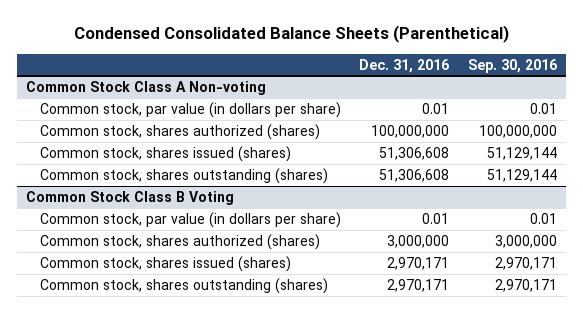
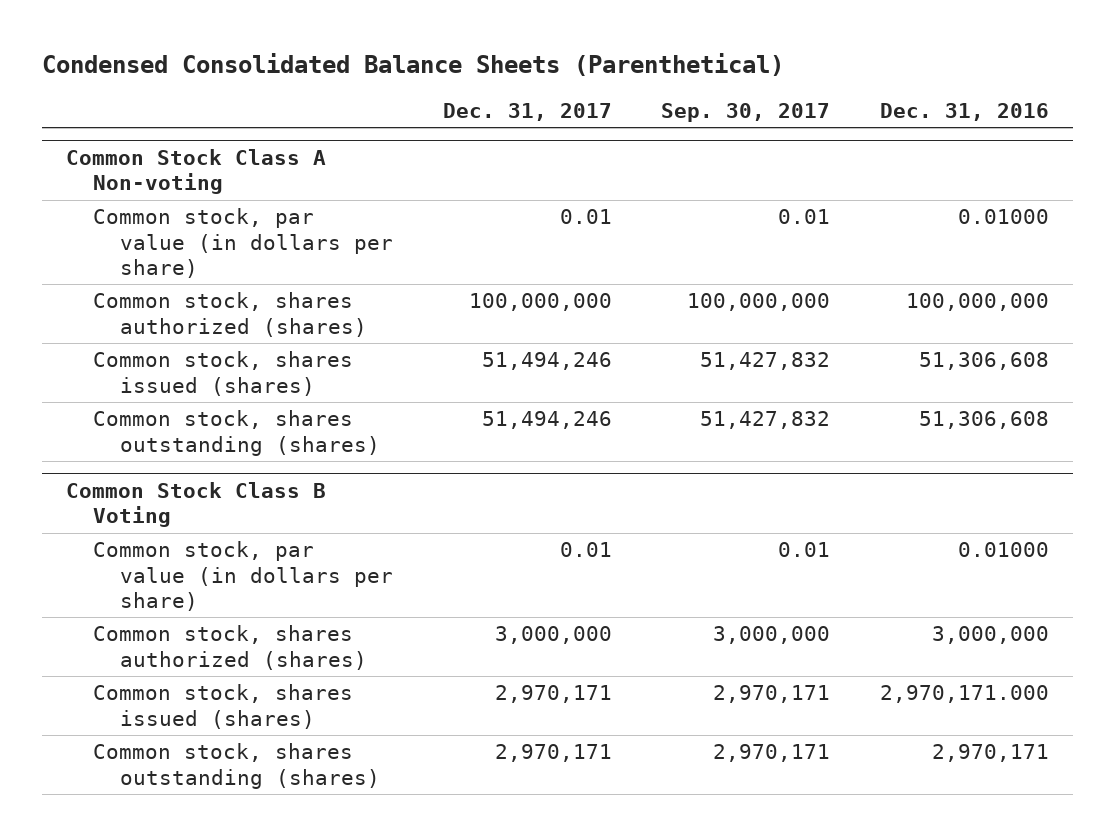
[467,58,557,73] Sep. 30, 2016 -> none
none -> [442,102,612,121] Dec. 31, 2017
none -> [661,102,831,122] Sep. 30, 2017
[422,102,450,114] 0.01 -> [957,209,1049,225] 0.01000
[422,212,450,224] 0.01 -> [957,542,1049,558] 0.01000
[387,256,450,270] 2,970,171 -> [879,685,1049,704] 2,970,171.000

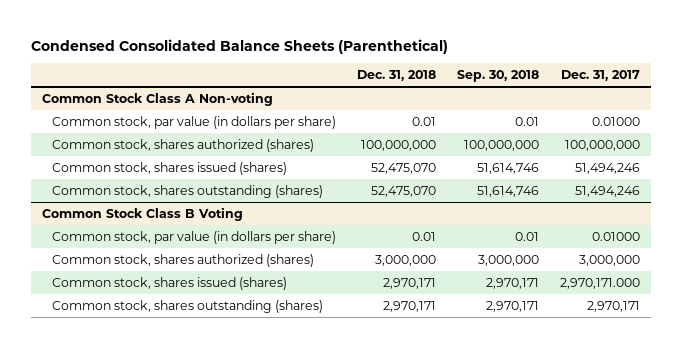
[661,102,831,122] Sep. 30, 2017 -> none
[879,102,1049,121] Dec. 31, 2016 -> none
none -> [357,69,437,81] Dec. 31, 2018
none -> [457,69,540,82] Sep. 30, 2018
[559,209,612,225] 0.01 -> [592,116,641,126] 0.01000
[559,542,612,558] 0.01 -> [592,231,641,241] 0.01000
[494,685,612,704] 2,970,171 -> [560,277,641,289] 2,970,171.000

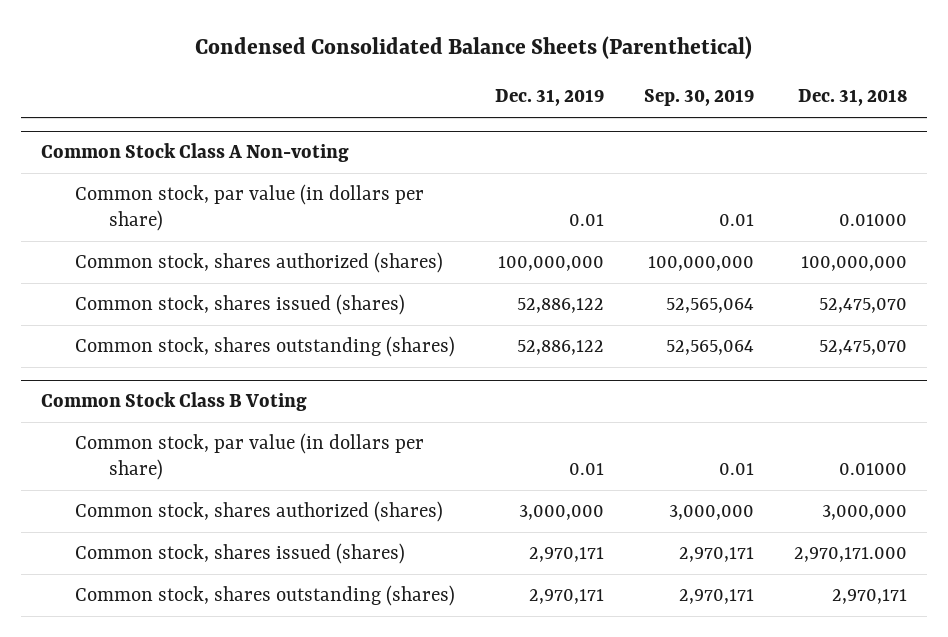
[457,69,540,82] Sep. 30, 2018 -> none
[561,69,641,81] Dec. 31, 2017 -> none
none -> [494,89,604,107] Dec. 31, 2019
none -> [643,89,754,107] Sep. 30, 2019
[412,116,437,126] 0.01 -> [838,214,907,227] 0.01000
[412,231,437,241] 0.01 -> [838,463,907,476] 0.01000
[383,277,437,289] 2,970,171 -> [793,546,907,562] 2,970,171.000

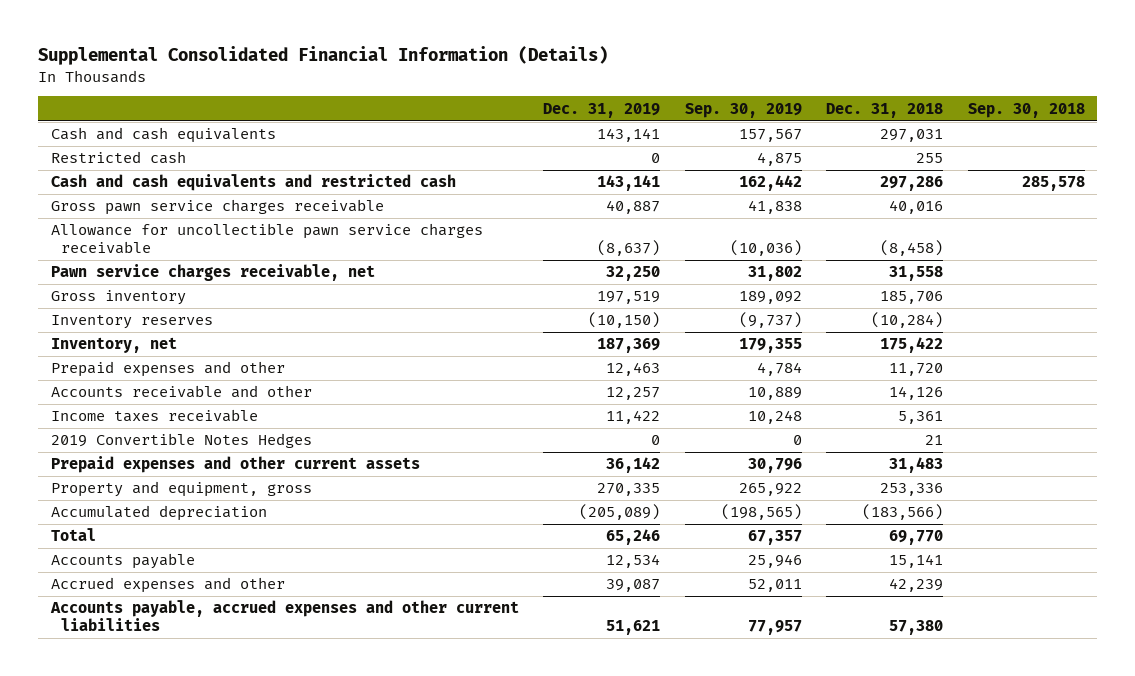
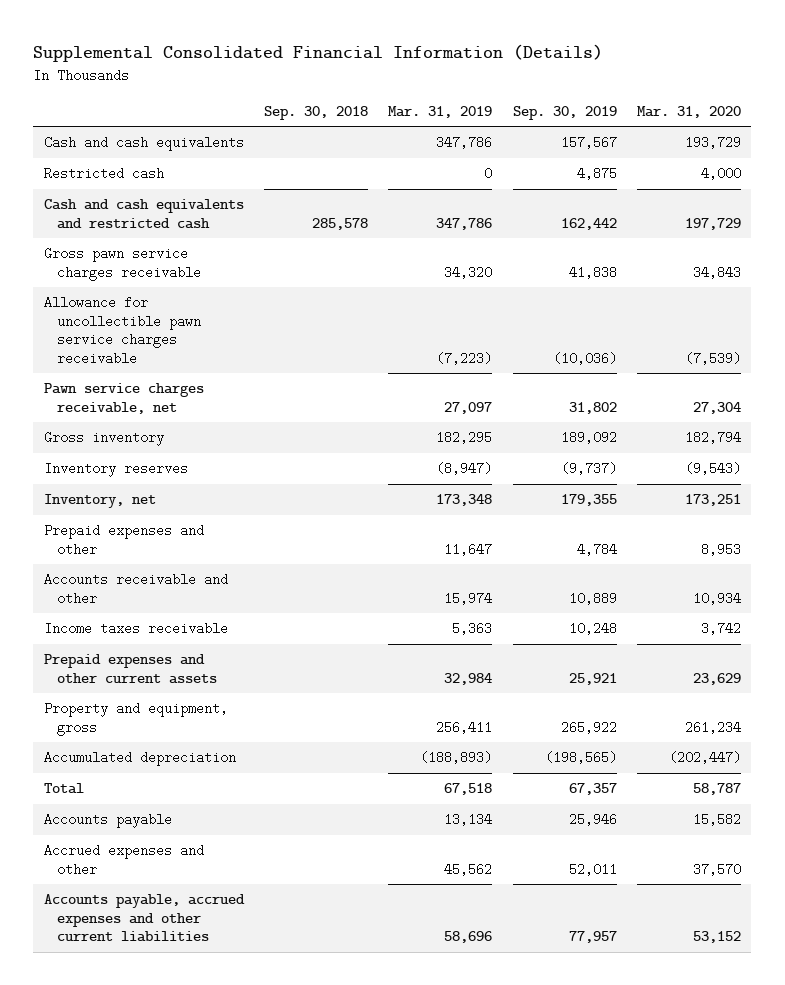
[543,102,661,118] Dec. 31, 2019 -> none
[826,102,944,118] Dec. 31, 2018 -> none
none -> [388,105,493,118] Mar. 31, 2019
none -> [636,105,741,118] Mar. 31, 2020
[50,433,312,449] 2019 Convertible Notes Hedges -> none
[747,458,802,474] 30,796 -> [568,672,617,685] 25,921

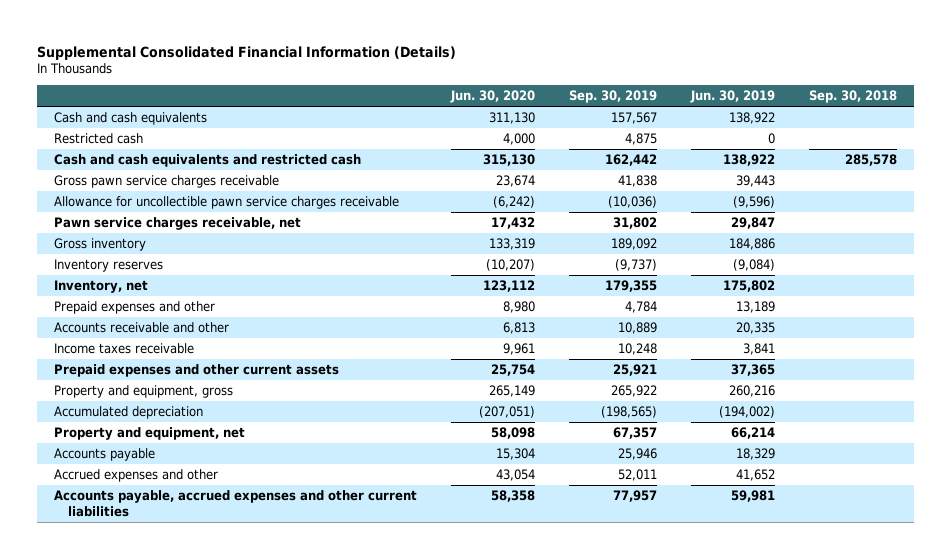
[388,105,493,118] Mar. 31, 2019 -> none
[636,105,741,118] Mar. 31, 2020 -> none
none -> [450,90,536,104] Jun. 30, 2020
none -> [690,90,776,104] Jun. 30, 2019
[43,783,84,795] Total -> [54,426,246,440] Property and equipment, net

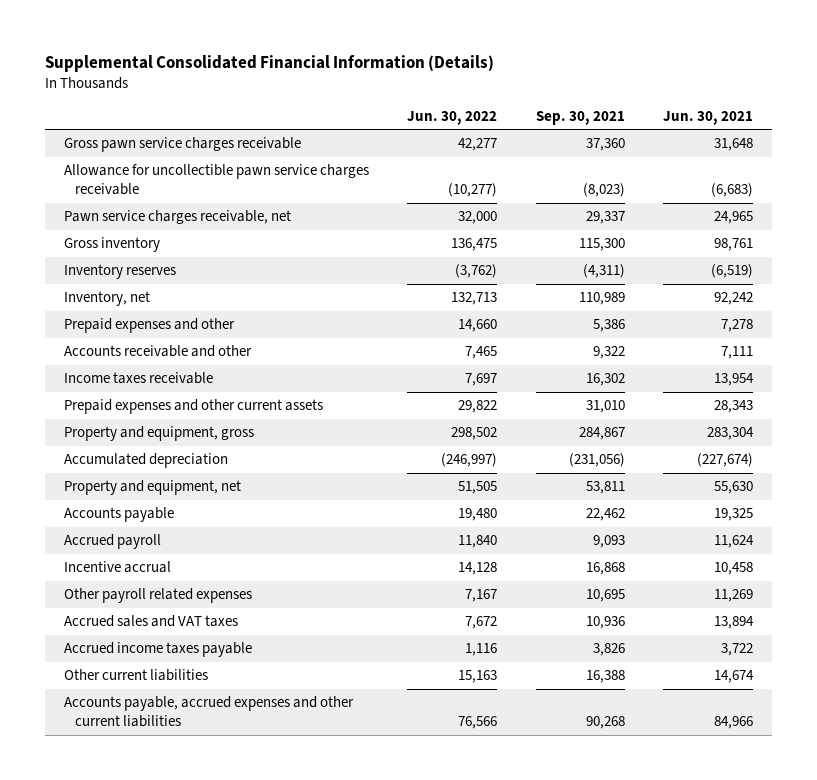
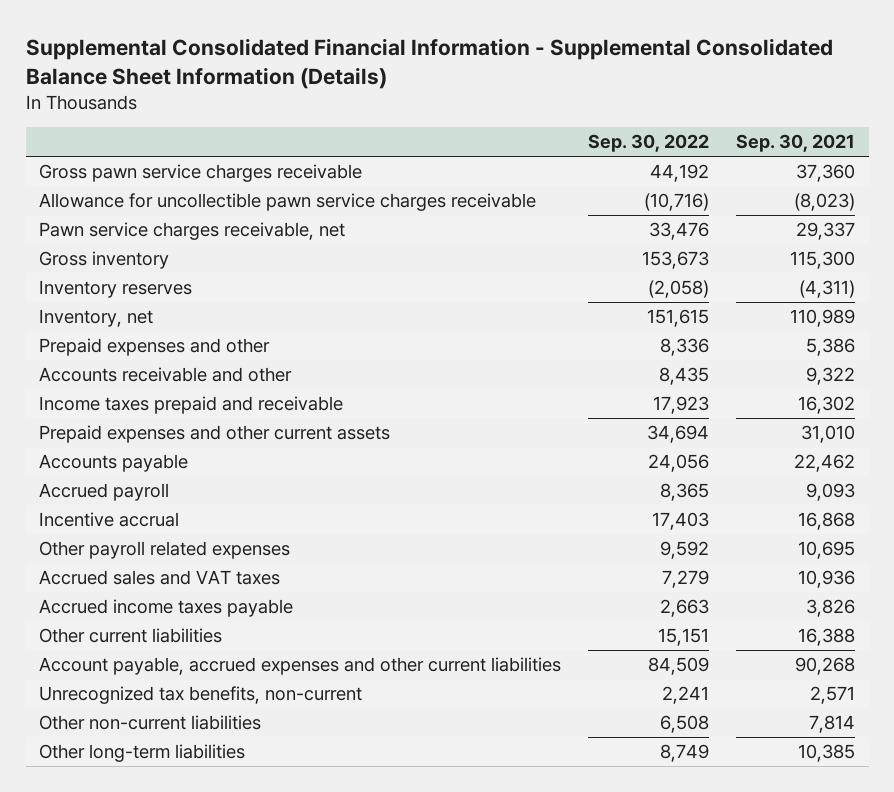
[45,55,495,73] Supplemental Consolidated Financial Information (Details) -> [25,37,833,89] Supplemental Consolidated Financial Information - Supplemental Consolidated Balance Sheet Information (Details)
[407,110,498,125] Jun. 30, 2022 -> none
[662,110,753,125] Jun. 30, 2021 -> none
none -> [588,134,710,153] Sep. 30, 2022
[64,372,214,385] Income taxes receivable -> [39,395,344,414] Income taxes prepaid and receivable
[64,426,255,442] Property and equipment, gross -> none
[64,453,229,469] Accumulated depreciation -> none
[64,480,242,496] Property and equipment, net -> none
[64,696,355,728] Accounts payable, accrued expenses and other current liabilities -> [39,656,562,675] Account payable, accrued expenses and other current liabilities
none -> [39,685,363,704] Unrecognized tax benefits, non-current
none -> [39,714,262,730] Other non-current liabilities
none -> [39,743,246,762] Other long-term liabilities

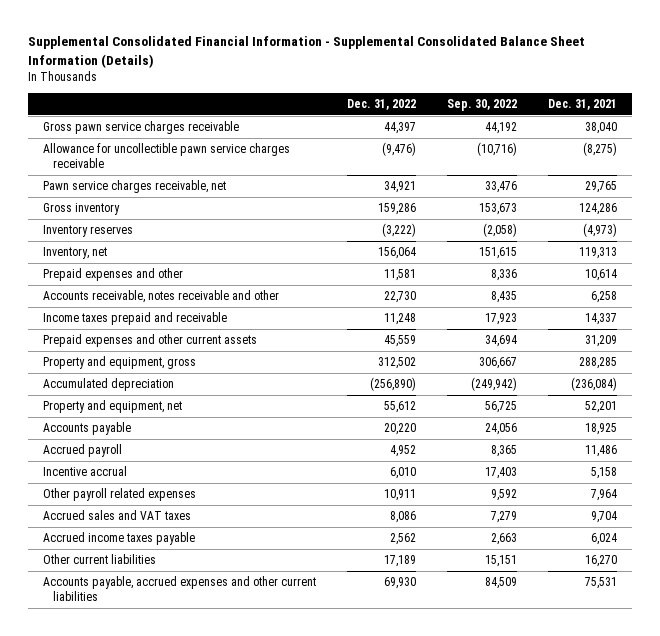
[736,134,856,153] Sep. 30, 2021 -> none
none -> [347,98,417,110] Dec. 31, 2022
none -> [547,98,617,110] Dec. 31, 2021
[39,366,293,382] Accounts receivable and other -> [43,290,280,304] Accounts receivable, notes receivable and other
none -> [43,356,197,370] Property and equipment, gross
none -> [43,378,175,392] Accumulated depreciation
none -> [43,400,183,414] Property and equipment, net
[39,685,363,704] Unrecognized tax benefits, non-current -> none
[39,714,262,730] Other non-current liabilities -> none
[39,743,246,762] Other long-term liabilities -> none
[39,656,562,675] Account payable, accrued expenses and other current liabilities -> [43,576,317,602] Accounts payable, accrued expenses and other current liabilities

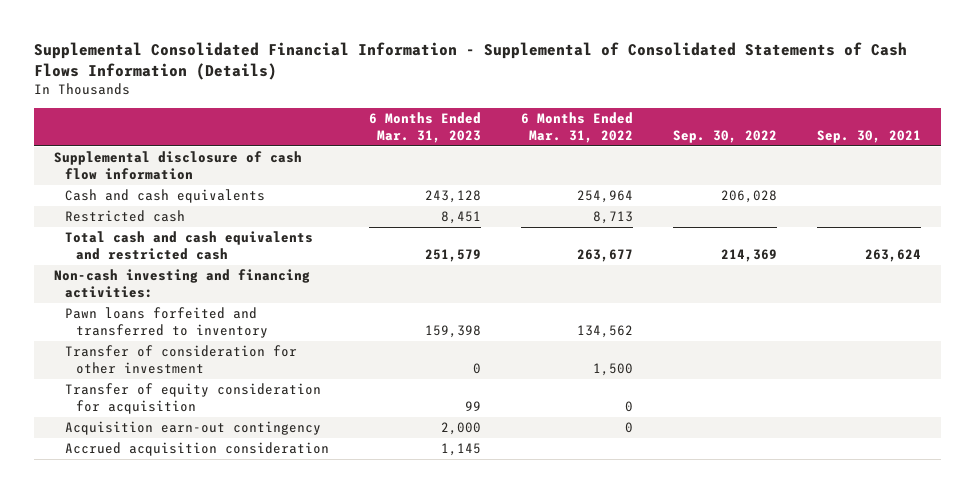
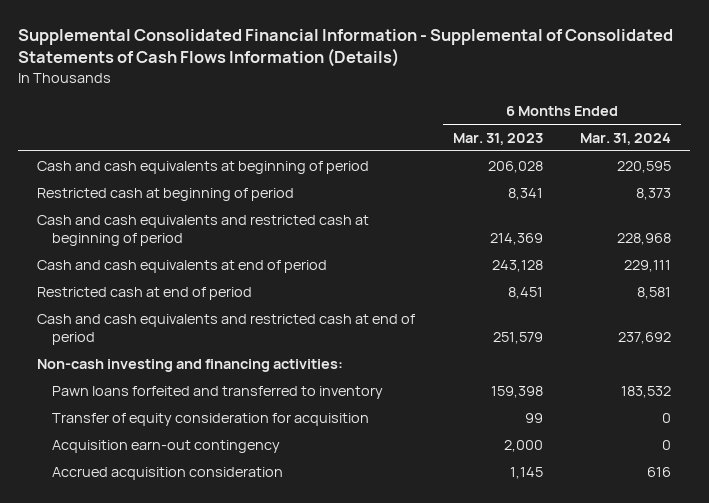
[521,112,634,144] 6 Months Ended Mar. 31, 2022 -> none
[673,130,778,144] Sep. 30, 2022 -> none
[817,130,922,144] Sep. 30, 2021 -> none
none -> [580,132,672,145] Mar. 31, 2024
[53,151,302,181] Supplemental disclosure of cash flow information -> none
[64,189,265,204] Cash and cash equivalents -> [37,160,370,174] Cash and cash equivalents at beginning of period
[425,190,482,204] 243,128 -> [487,160,543,173] 206,028
[64,210,185,223] Restricted cash -> [37,187,295,201] Restricted cash at beginning of period
[441,211,482,225] 8,451 -> [507,187,543,200] 8,341
[64,231,313,261] Total cash and cash equivalents and restricted cash -> [37,214,370,246] Cash and cash equivalents and restricted cash at beginning of period
[425,249,482,263] 251,579 -> [489,232,543,245] 214,369
none -> [37,259,328,273] Cash and cash equivalents at end of period
none -> [37,286,253,300] Restricted cash at end of period
none -> [37,313,416,345] Cash and cash equivalents and restricted cash at end of period
[64,345,297,375] Transfer of consideration for other investment -> none

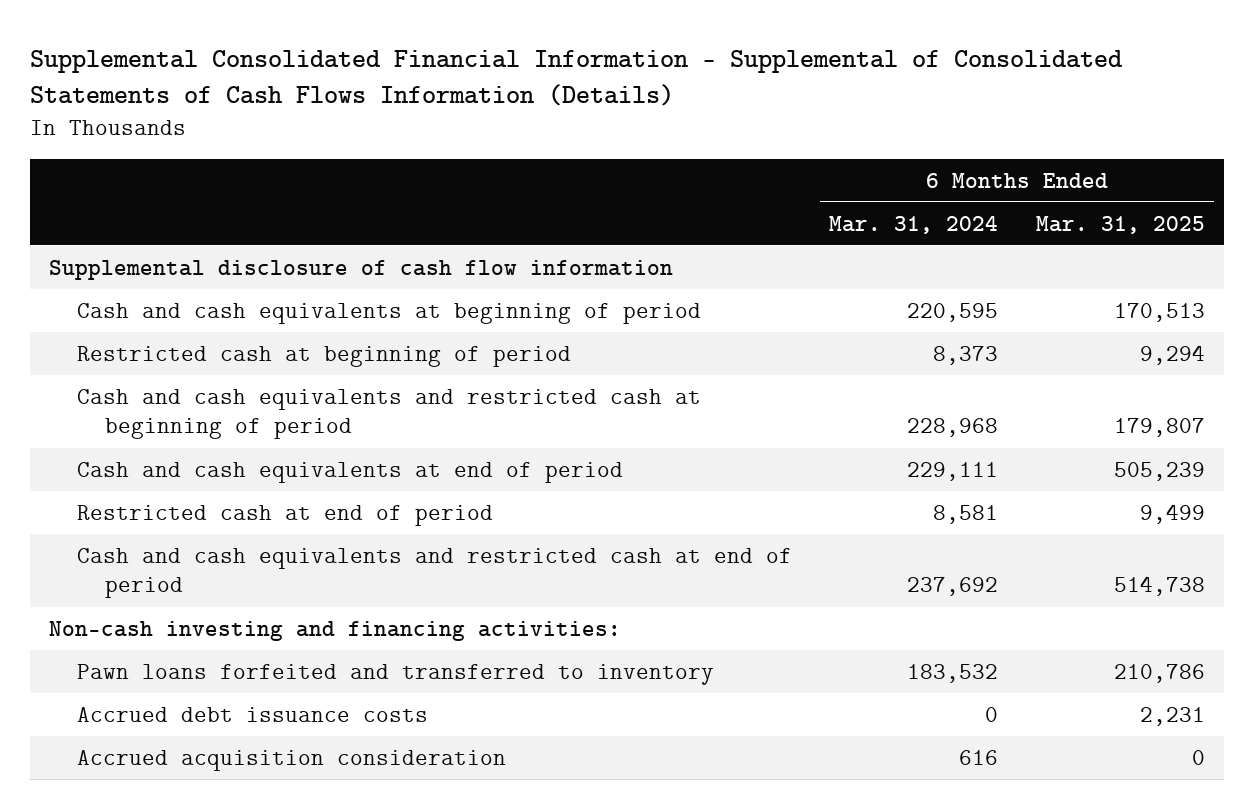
[452,132,543,145] Mar. 31, 2023 -> none
none -> [1035,215,1205,234] Mar. 31, 2025
none -> [48,259,673,280] Supplemental disclosure of cash flow information
[52,412,370,426] Transfer of equity consideration for acquisition -> none
[52,439,281,453] Acquisition earn-out contingency -> none
none -> [76,706,428,722] Accrued debt issuance costs

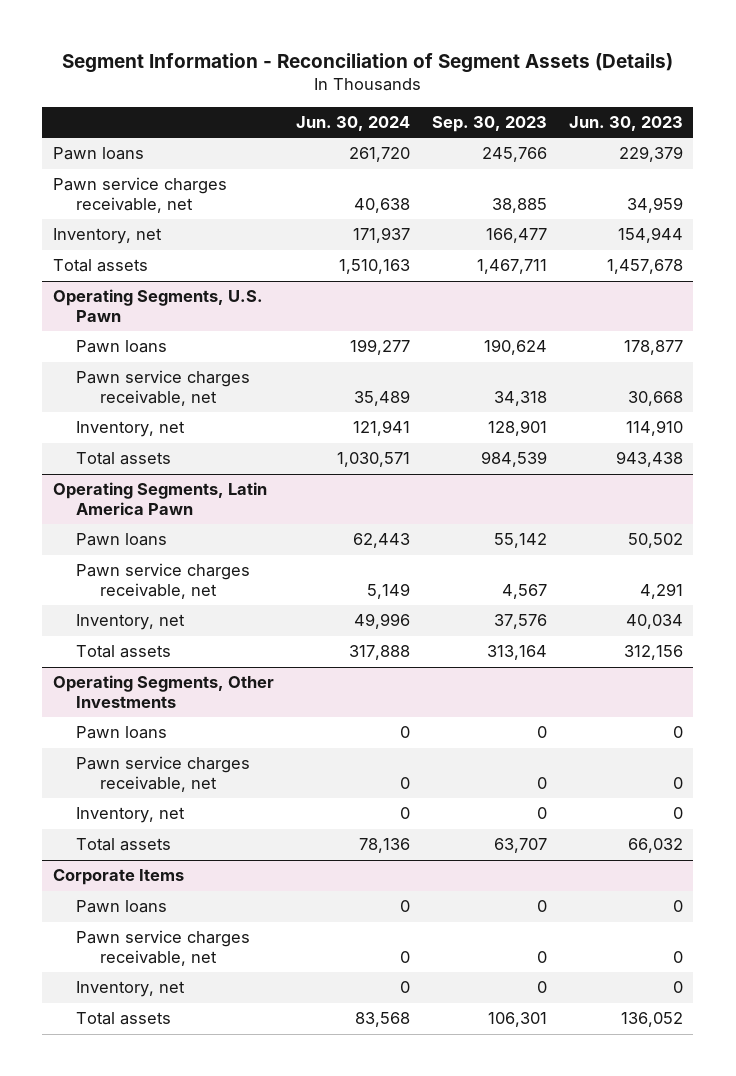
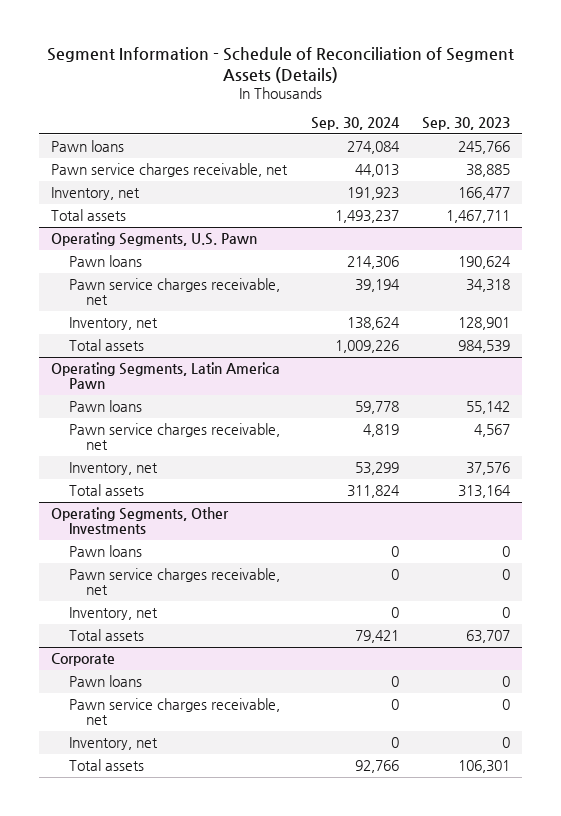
[61,52,673,73] Segment Information - Reconciliation of Segment Assets (Details) -> [46,47,514,83] Segment Information - Schedule of Reconciliation of Segment Assets (Details)
[295,116,410,132] Jun. 30, 2024 -> none
[568,116,683,132] Jun. 30, 2023 -> none
none -> [310,117,400,131] Sep. 30, 2024
[52,869,184,886] Corporate Items -> [50,652,115,666] Corporate

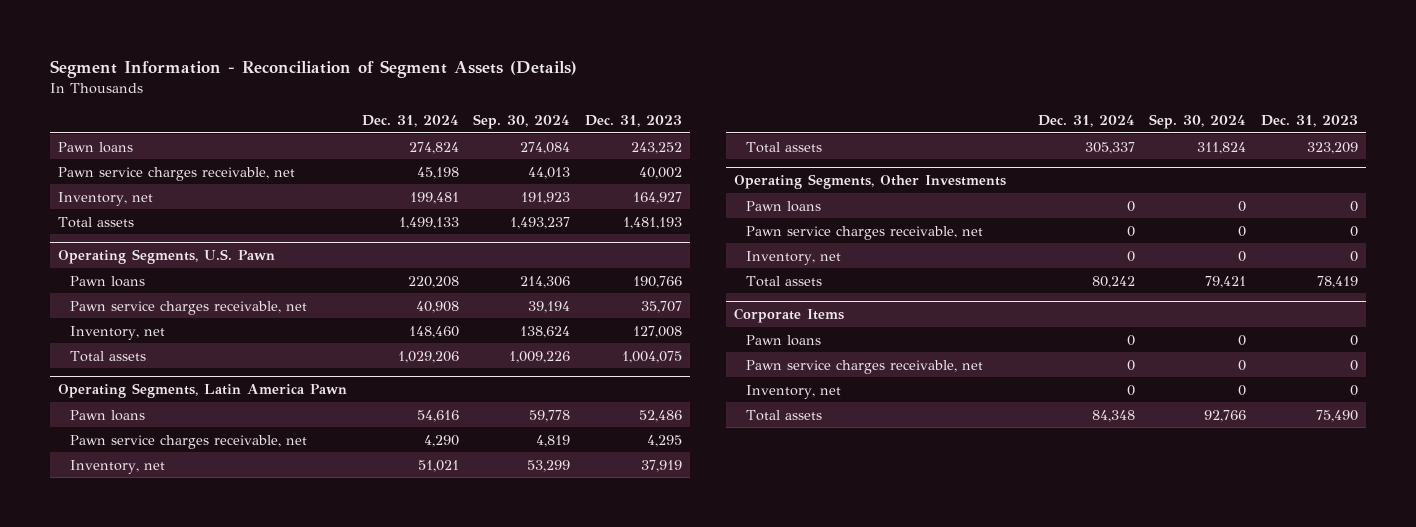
[46,47,514,83] Segment Information - Schedule of Reconciliation of Segment Assets (Details) -> [50,60,578,79] Segment Information - Reconciliation of Segment Assets (Details)
[422,117,511,131] Sep. 30, 2023 -> none
none -> [361,115,459,128] Dec. 31, 2024
none -> [585,115,683,128] Dec. 31, 2023
[50,652,115,666] Corporate -> [733,308,844,324] Corporate Items

